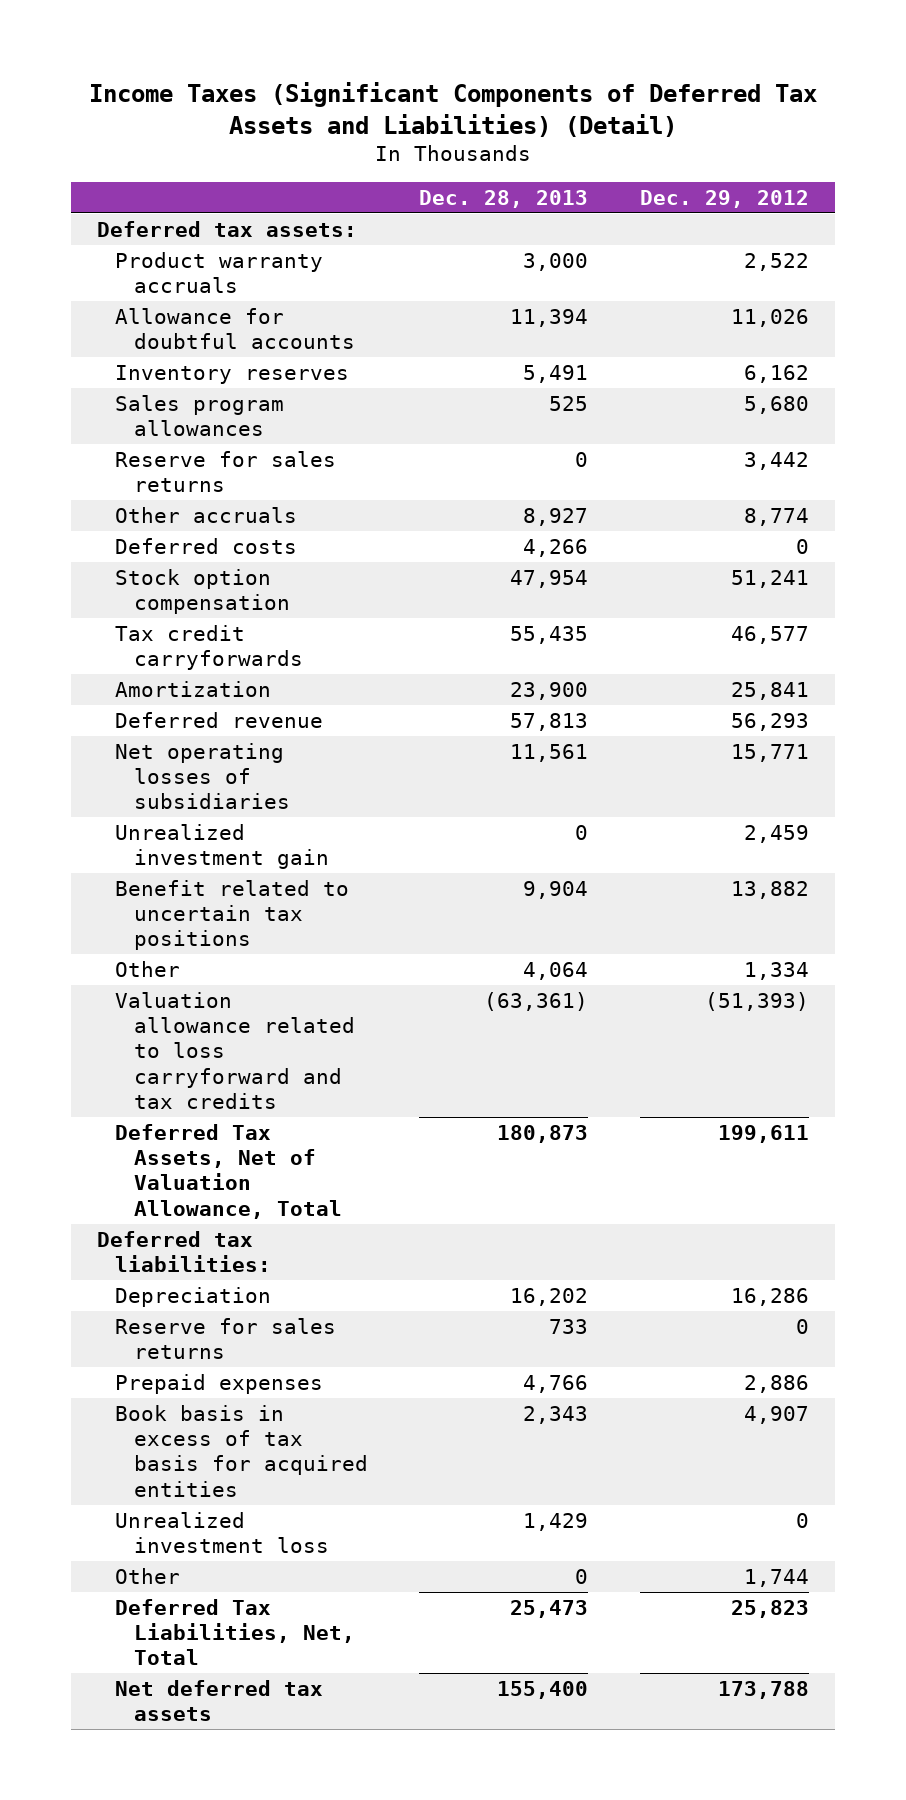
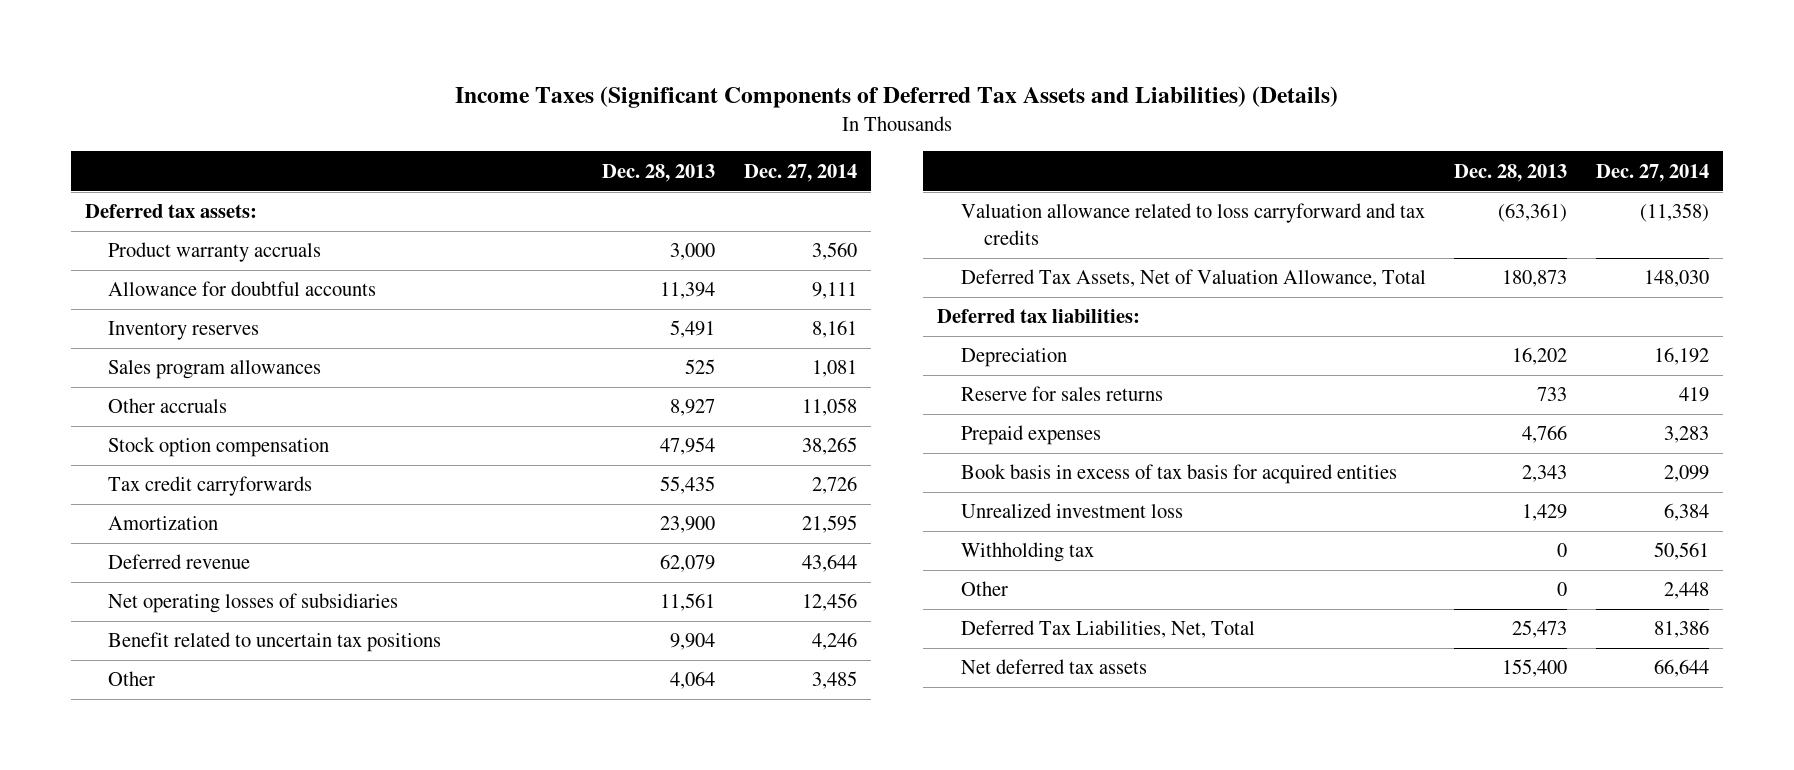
[88,82,817,137] Income Taxes (Significant Components of Deferred Tax Assets and Liabilities) (Detail) -> [455,85,1339,108] Income Taxes (Significant Components of Deferred Tax Assets and Liabilities) (Details)
[639,189,809,208] Dec. 29, 2012 -> none
none -> [743,163,857,182] Dec. 27, 2014
[115,450,337,493] Reserve for sales returns -> none
[115,537,298,554] Deferred costs -> none
[510,712,589,731] 57,813 -> [660,554,716,573] 62,079
[115,823,329,870] Unrealized investment gain -> none
none -> [960,542,1094,563] Withholding tax

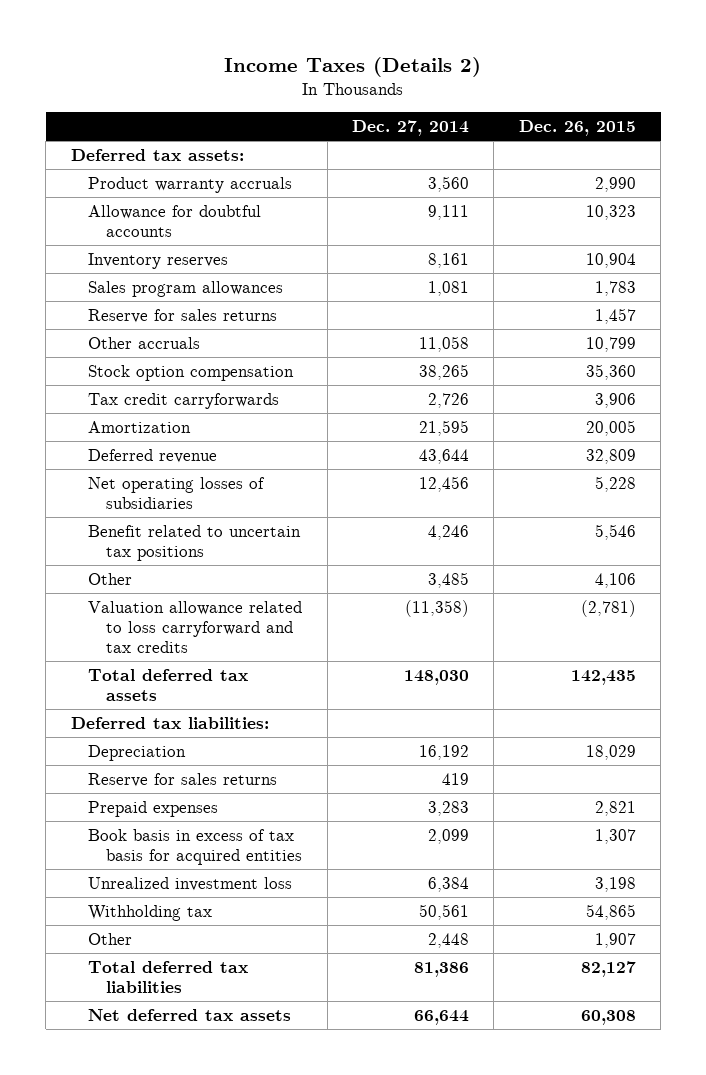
[455,85,1339,108] Income Taxes (Significant Components of Deferred Tax Assets and Liabilities) (Details) -> [224,57,482,78] Income Taxes (Details 2)
[602,163,716,182] Dec. 28, 2013 -> none
none -> [518,119,636,136] Dec. 26, 2015
none -> [88,309,278,324] Reserve for sales returns
[960,269,1426,288] Deferred Tax Assets, Net of Valuation Allowance, Total -> [88,669,249,702] Total deferred tax assets
[960,620,1255,639] Deferred Tax Liabilities, Net, Total -> [88,961,249,994] Total deferred tax liabilities

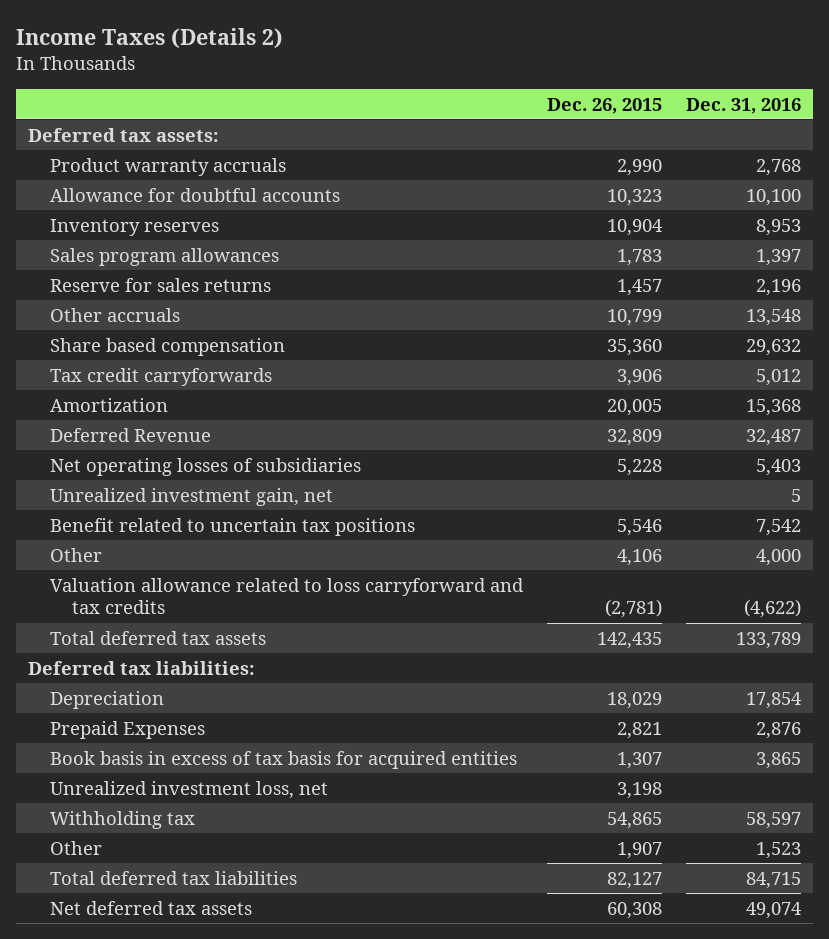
[351,119,469,136] Dec. 27, 2014 -> none
none -> [685,97,801,114] Dec. 31, 2016
[88,365,295,382] Stock option compensation -> [49,337,285,356] Share based compensation
[88,449,218,464] Deferred revenue -> [49,427,211,442] Deferred Revenue
none -> [49,487,333,506] Unrealized investment gain, net
[88,773,278,788] Reserve for sales returns -> none
[88,801,219,818] Prepaid expenses -> [49,720,205,739] Prepaid Expenses
[88,877,293,892] Unrealized investment loss -> [49,780,328,799] Unrealized investment loss, net

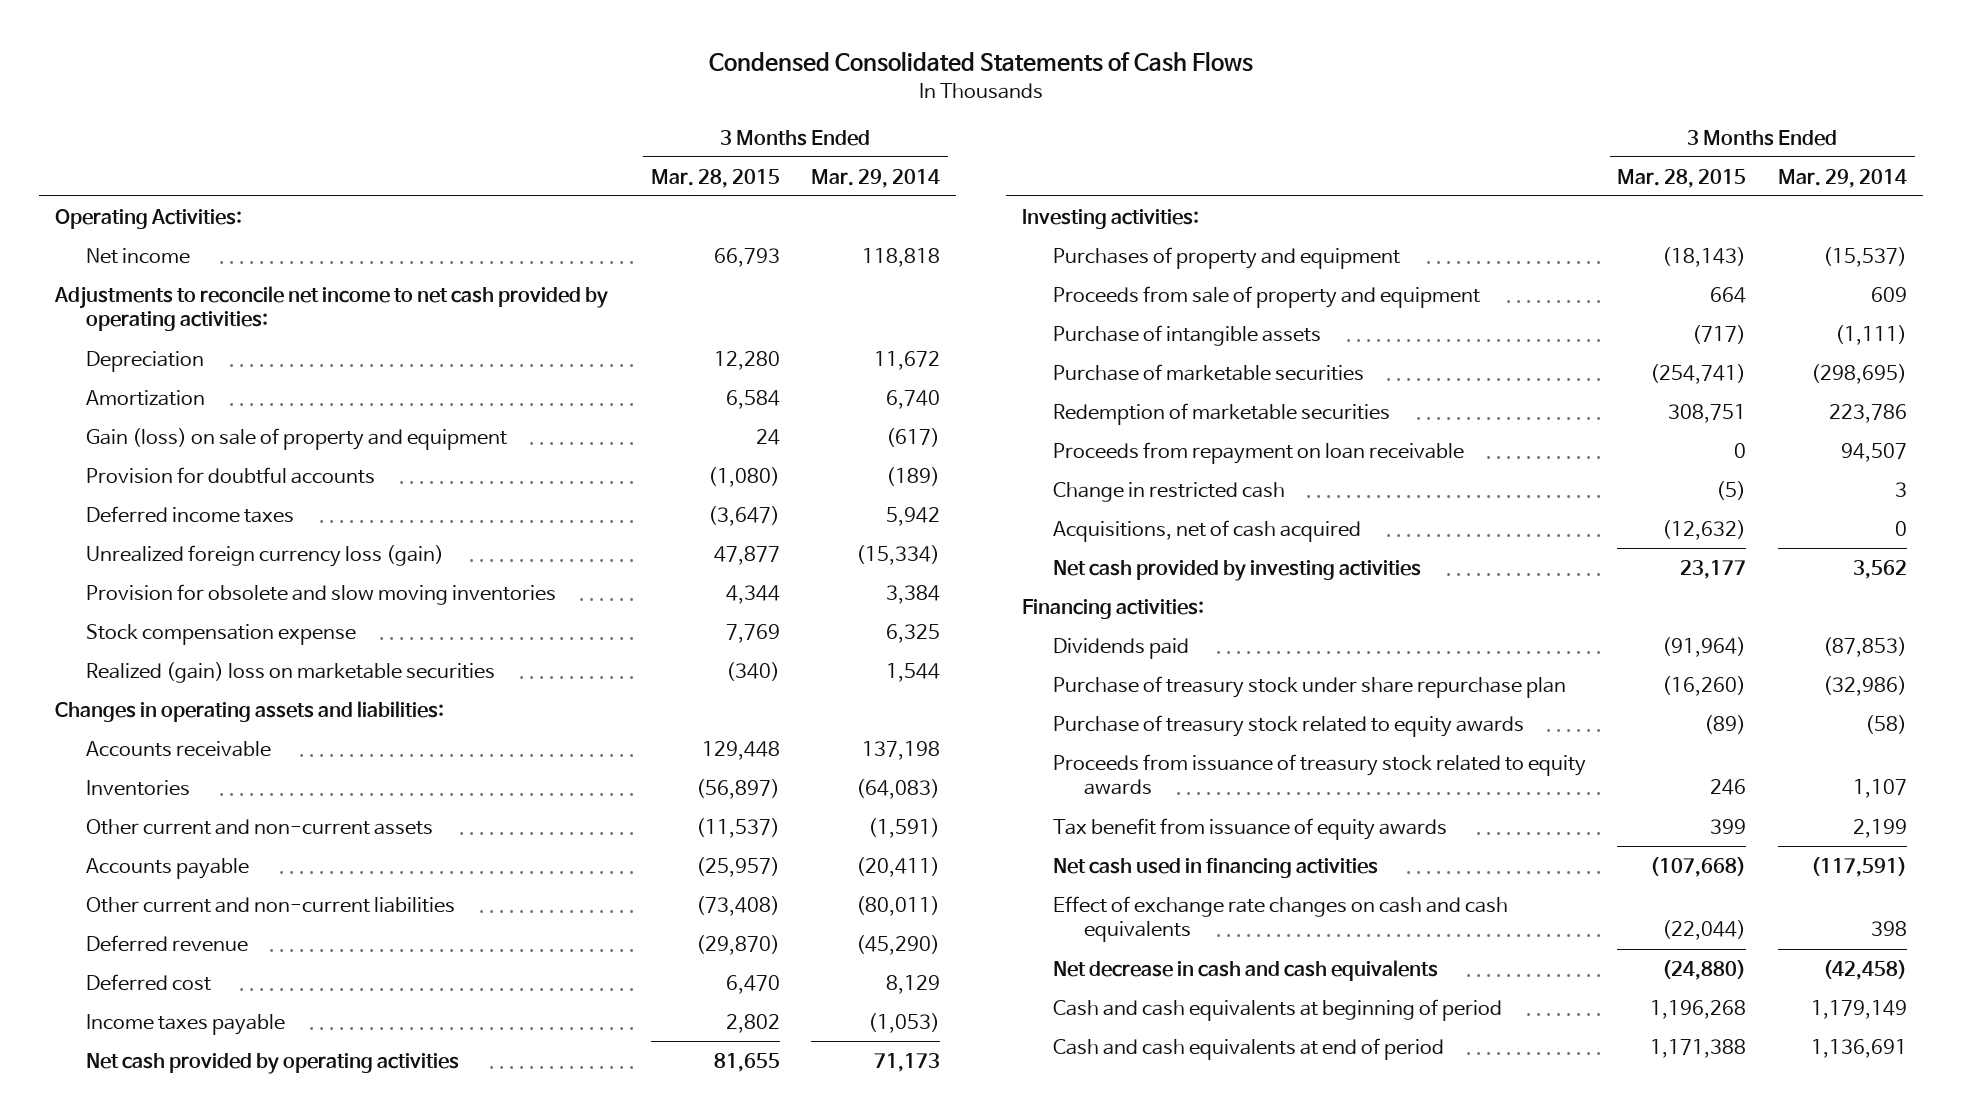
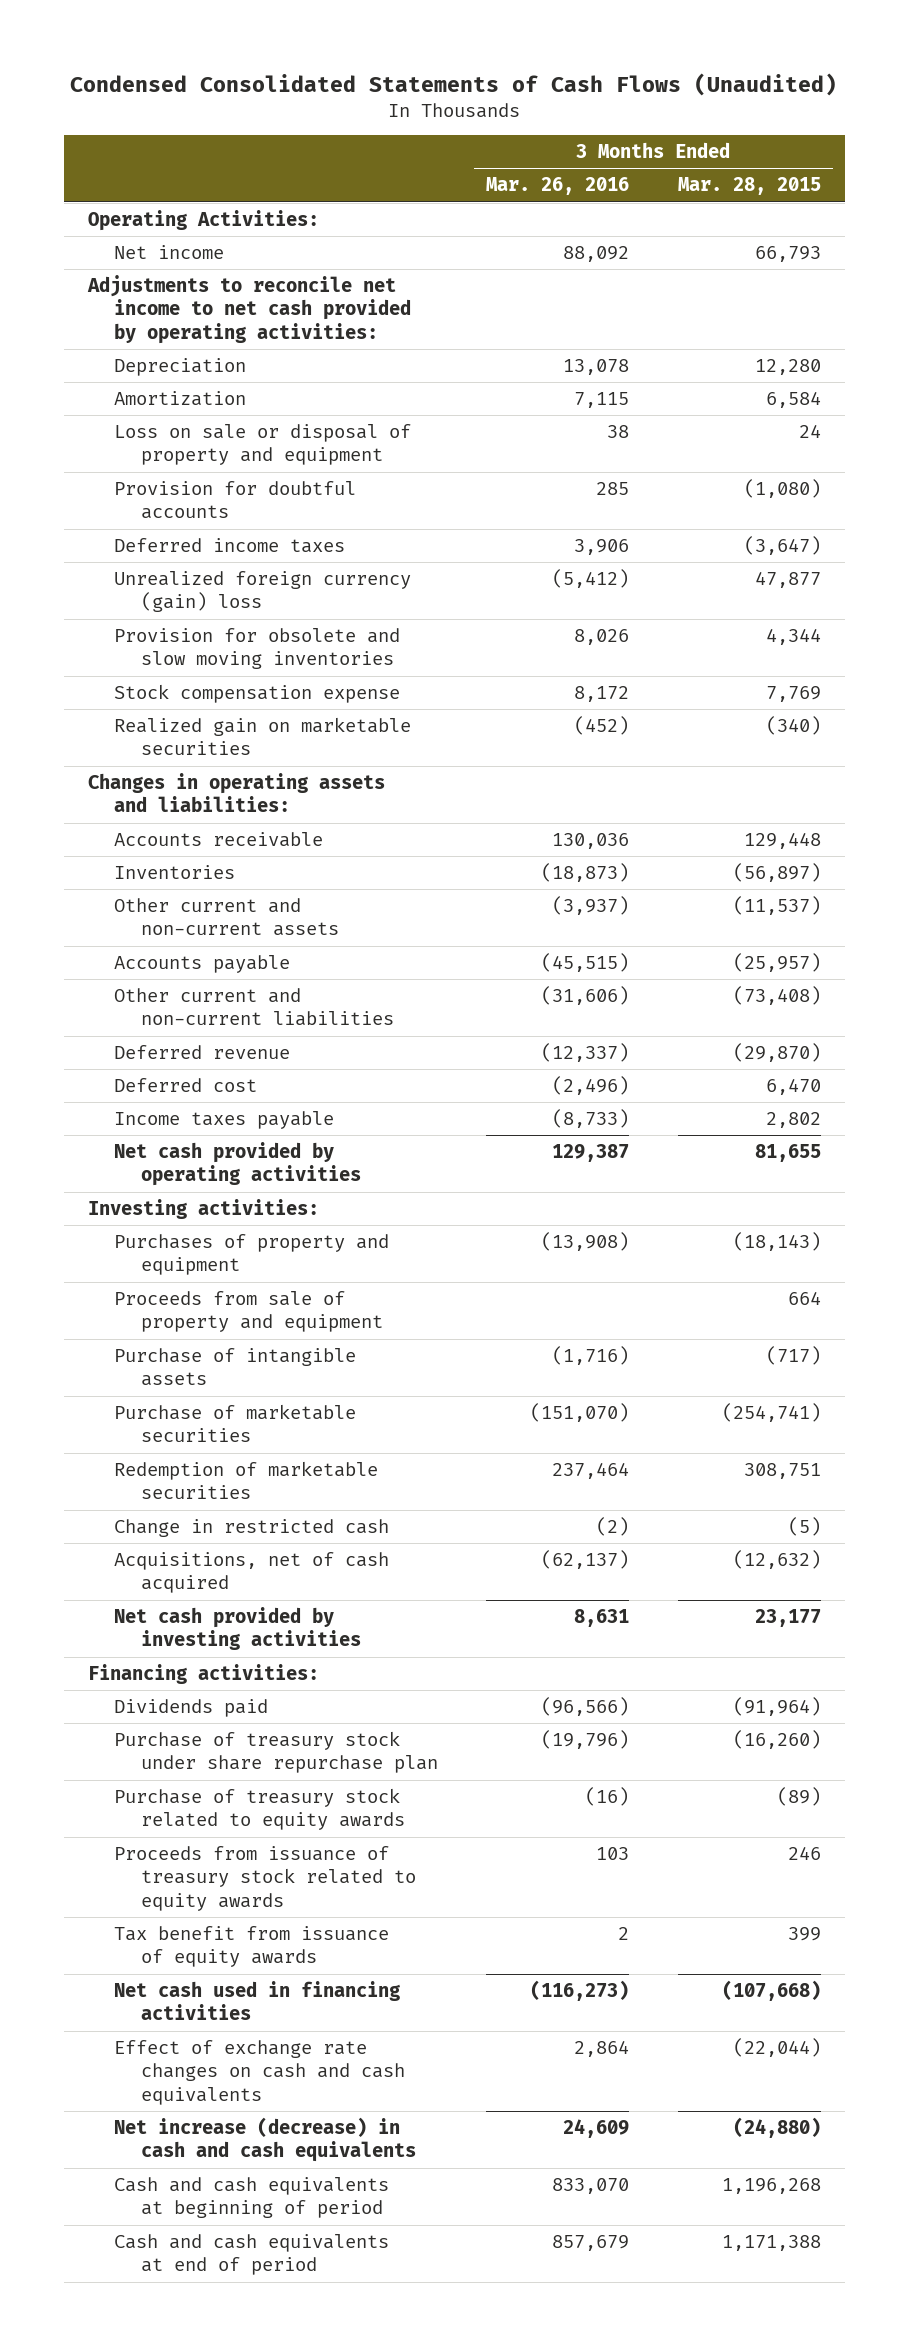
[708,51,1253,73] Condensed Consolidated Statements of Cash Flows -> [70,73,838,97] Condensed Consolidated Statements of Cash Flows (Unaudited)
[810,168,940,188] Mar. 29, 2014 -> none
none -> [486,177,630,196] Mar. 26, 2016
[86,427,508,450] Gain (loss) on sale of property and equipment -> [114,423,412,466] Loss on sale or disposal of property and equipment
[86,544,445,567] Unrealized foreign currency loss (gain) -> [114,570,412,613] Unrealized foreign currency (gain) loss
[86,661,496,683] Realized (gain) loss on marketable securities -> [114,716,412,756] Realized gain on marketable securities
[1053,441,1465,464] Proceeds from repayment on loan receivable -> none
[1053,959,1439,981] Net decrease in cash and cash equivalents -> [114,2116,416,2163] Net increase (decrease) in cash and cash equivalents

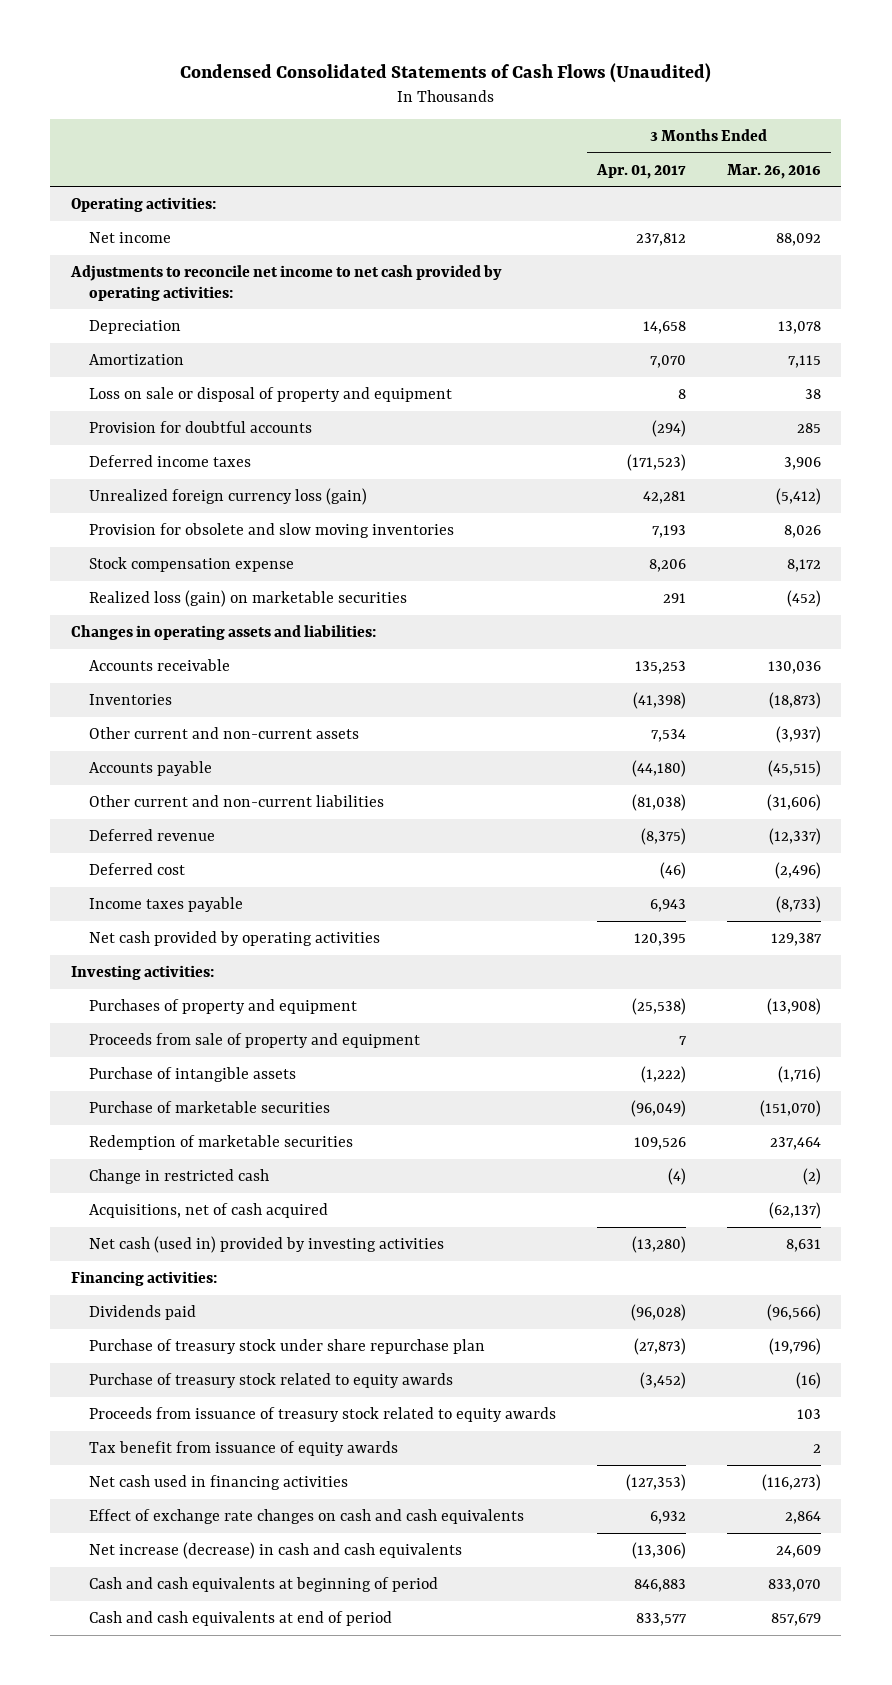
[677,177,821,196] Mar. 28, 2015 -> none
none -> [595,163,686,179] Apr. 01, 2017
[87,209,319,231] Operating Activities: -> [70,196,216,212] Operating activities:
[114,570,412,613] Unrealized foreign currency (gain) loss -> [88,487,367,505] Unrealized foreign currency loss (gain)
[114,716,412,756] Realized gain on marketable securities -> [88,589,407,607] Realized loss (gain) on marketable securities
[114,1606,361,1651] Net cash provided by investing activities -> [88,1235,444,1253] Net cash (used in) provided by investing activities

